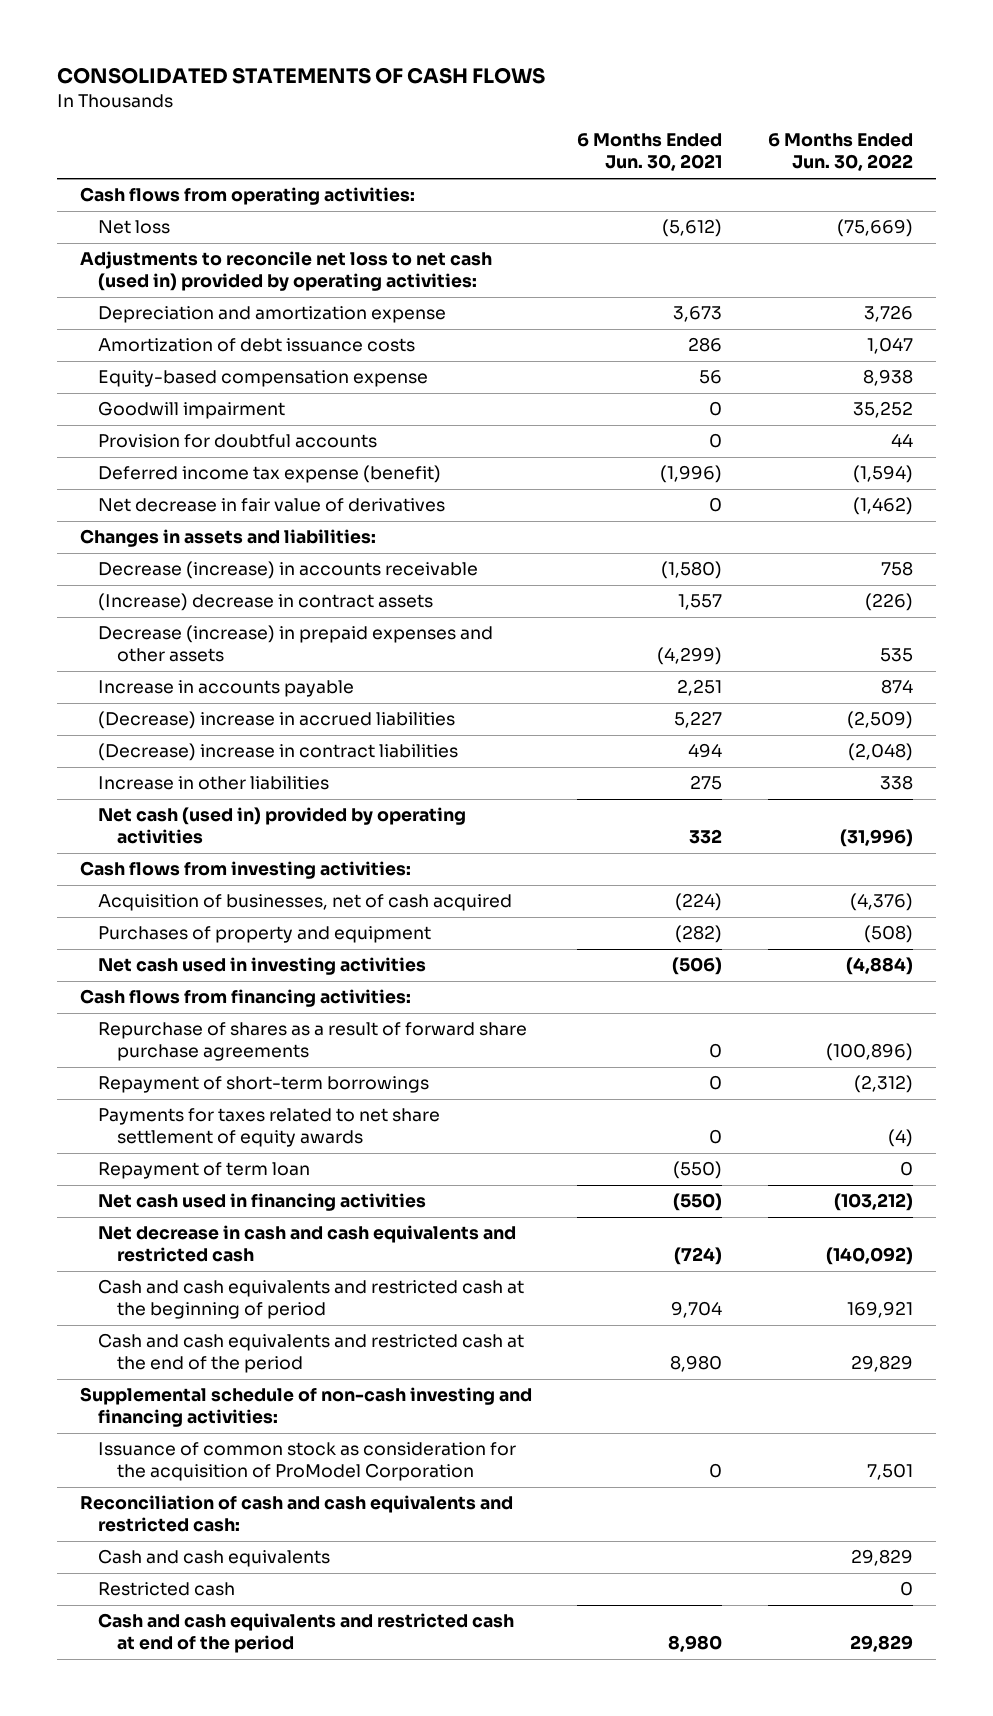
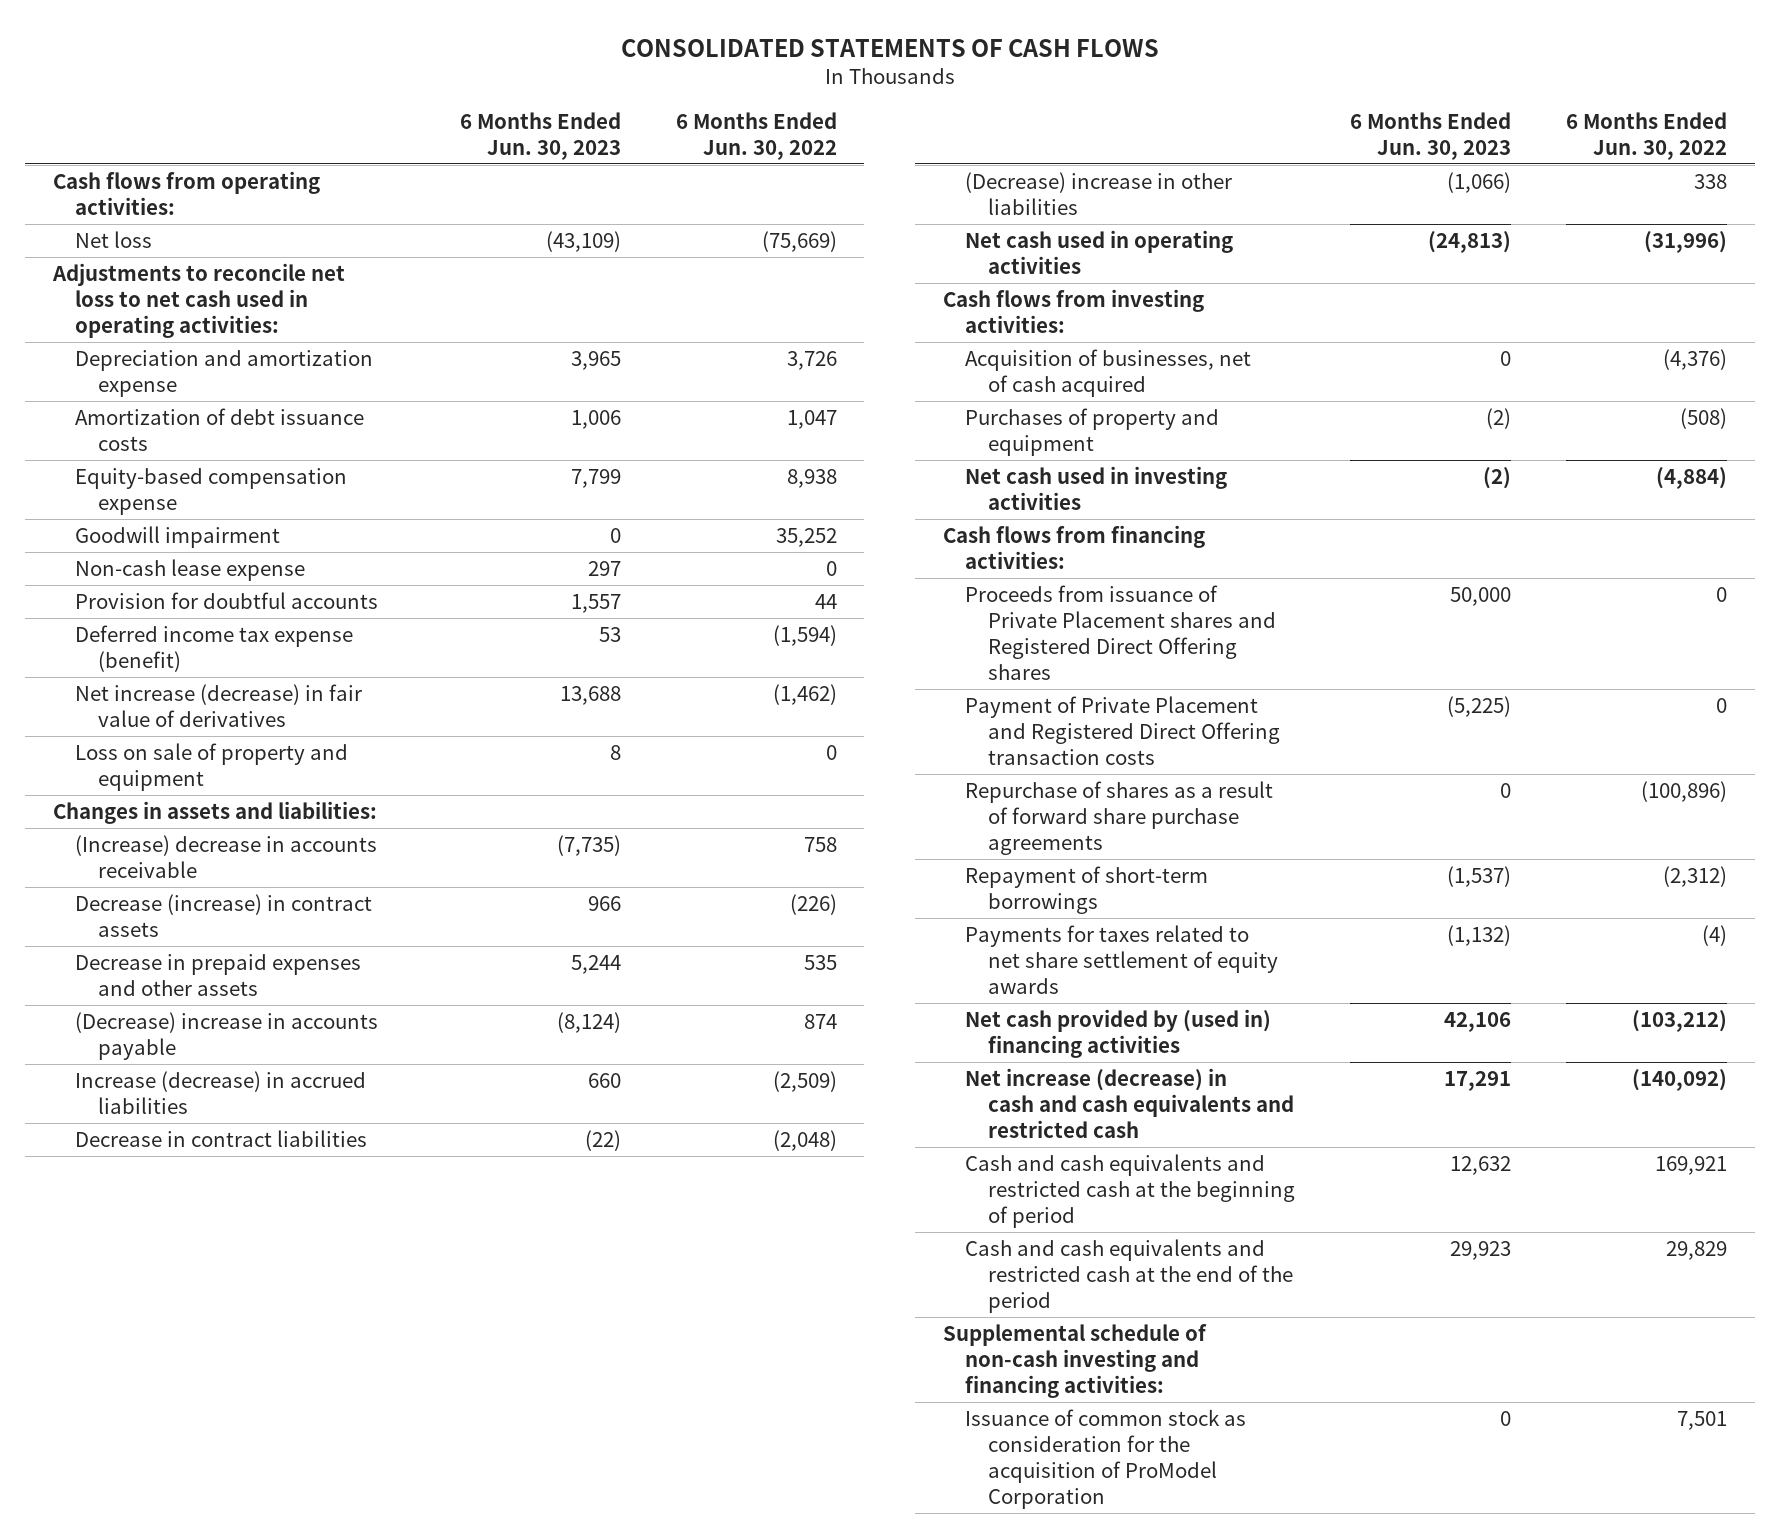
[577,133,723,172] 6 Months Ended Jun. 30, 2021 -> none
none -> [459,111,621,160] 6 Months Ended Jun. 30, 2023
[79,251,492,292] Adjustments to reconcile net loss to net cash (used in) provided by operating activities: -> [51,262,345,338] Adjustments to reconcile net loss to net cash used in operating activities:
none -> [75,558,306,581] Non-cash lease expense
[98,498,446,513] Net decrease in fair value of derivatives -> [75,683,363,727] Net increase (decrease) in fair value of derivatives
none -> [75,742,349,791] Loss on sale of property and equipment
[98,561,479,580] Decrease (increase) in accounts receivable -> [75,834,378,878] (Increase) decrease in accounts receivable
[98,593,434,612] (Increase) decrease in contract assets -> [75,893,373,937] Decrease (increase) in contract assets
[98,625,494,663] Decrease (increase) in prepaid expenses and other assets -> [75,953,362,996] Decrease in prepaid expenses and other assets
[98,680,355,698] Increase in accounts payable -> [75,1011,379,1060] (Decrease) increase in accounts payable
[98,711,456,730] (Decrease) increase in accrued liabilities -> [75,1070,367,1114] Increase (decrease) in accrued liabilities
[98,743,459,762] (Decrease) increase in contract liabilities -> [75,1129,368,1147] Decrease in contract liabilities
[98,776,330,791] Increase in other liabilities -> [965,171,1233,215] (Decrease) increase in other liabilities
[98,807,467,845] Net cash (used in) provided by operating activities -> [965,229,1234,274] Net cash used in operating activities
none -> [965,584,1276,680] Proceeds from issuance of Private Placement shares and Registered Direct Offering shares
none -> [965,695,1280,765] Payment of Private Placement and Registered Direct Offering transaction costs
[98,1162,311,1180] Repayment of term loan -> none
[98,1193,427,1212] Net cash used in financing activities -> [965,1008,1272,1058] Net cash provided by (used in) financing activities
[98,1225,517,1263] Net decrease in cash and cash equivalents and restricted cash -> [965,1067,1294,1138] Net increase (decrease) in cash and cash equivalents and restricted cash
[79,1495,513,1533] Reconciliation of cash and cash equivalents and restricted cash: -> none
[98,1549,331,1568] Cash and cash equivalents -> none
[98,1582,236,1597] Restricted cash -> none
[98,1613,515,1654] Cash and cash equivalents and restricted cash at end of the period -> none

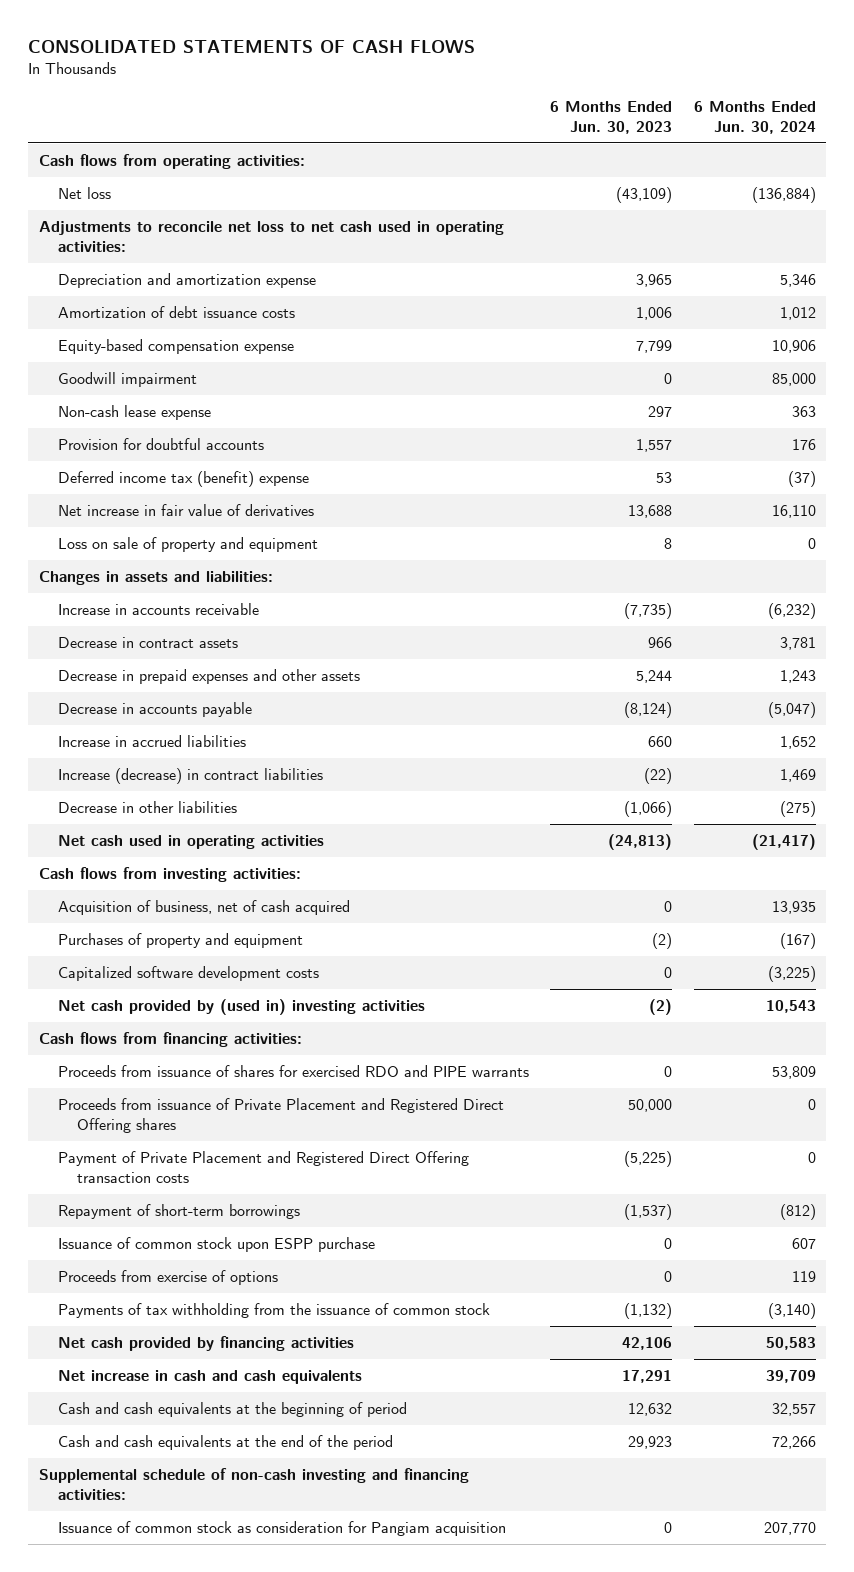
[675,111,837,160] 6 Months Ended Jun. 30, 2022 -> none
none -> [693,100,816,135] 6 Months Ended Jun. 30, 2024
[75,624,354,672] Deferred income tax expense (benefit) -> [58,470,310,487] Deferred income tax (benefit) expense
[75,683,363,727] Net increase (decrease) in fair value of derivatives -> [58,503,315,516] Net increase in fair value of derivatives
[75,834,378,878] (Increase) decrease in accounts receivable -> [58,602,260,615] Increase in accounts receivable
[75,893,373,937] Decrease (increase) in contract assets -> [58,636,239,648] Decrease in contract assets
[75,1011,379,1060] (Decrease) increase in accounts payable -> [58,701,253,717] Decrease in accounts payable
[75,1070,367,1114] Increase (decrease) in accrued liabilities -> [58,734,247,747] Increase in accrued liabilities
[75,1129,368,1147] Decrease in contract liabilities -> [58,767,324,784] Increase (decrease) in contract liabilities
[965,171,1233,215] (Decrease) increase in other liabilities -> [58,800,238,813] Decrease in other liabilities
[965,348,1252,397] Acquisition of businesses, net of cash acquired -> [58,899,351,915] Acquisition of business, net of cash acquired
none -> [58,965,320,981] Capitalized software development costs
[965,465,1228,510] Net cash used in investing activities -> [58,998,426,1015] Net cash provided by (used in) investing activities
none -> [58,1064,530,1077] Proceeds from issuance of shares for exercised RDO and PIPE warrants
[965,584,1276,680] Proceeds from issuance of Private Placement shares and Registered Direct Offering shares -> [58,1097,505,1134] Proceeds from issuance of Private Placement and Registered Direct Offering shares
[965,780,1274,855] Repurchase of shares as a result of forward share purchase agreements -> none
none -> [58,1236,376,1252] Issuance of common stock upon ESPP purchase
none -> [58,1269,279,1285] Proceeds from exercise of options
[965,924,1278,994] Payments for taxes related to net share settlement of equity awards -> [58,1302,491,1318] Payments of tax withholding from the issuance of common stock
[965,1008,1272,1058] Net cash provided by (used in) financing activities -> [58,1335,355,1351] Net cash provided by financing activities
[965,1067,1294,1138] Net increase (decrease) in cash and cash equivalents and restricted cash -> [58,1369,363,1384] Net increase in cash and cash equivalents
[965,1153,1295,1228] Cash and cash equivalents and restricted cash at the beginning of period -> [58,1401,408,1417] Cash and cash equivalents at the beginning of period
[965,1238,1293,1313] Cash and cash equivalents and restricted cash at the end of the period -> [58,1434,394,1450] Cash and cash equivalents at the end of the period
[965,1408,1247,1509] Issuance of common stock as consideration for the acquisition of ProModel Corporation -> [58,1520,507,1536] Issuance of common stock as consideration for Pangiam acquisition

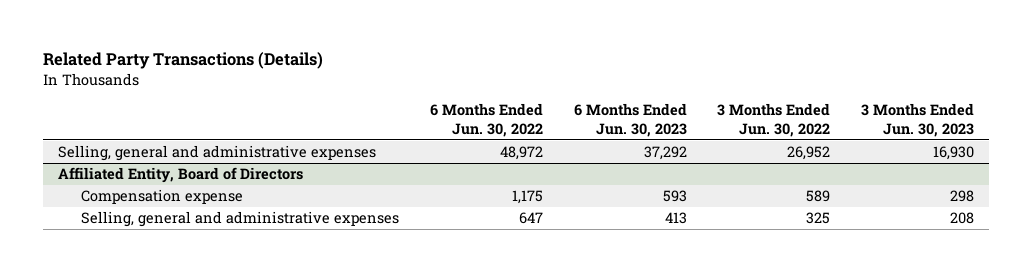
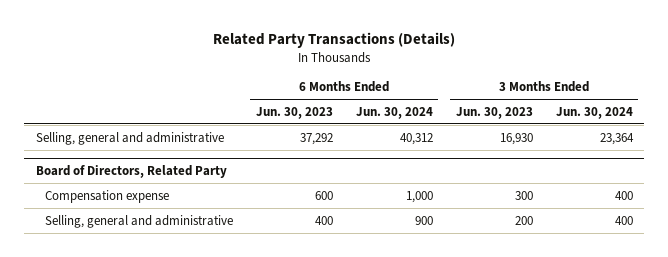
[429,103,543,137] 6 Months Ended Jun. 30, 2022 -> none
[717,103,831,137] 3 Months Ended Jun. 30, 2022 -> none
none -> [355,106,433,119] Jun. 30, 2024
none -> [555,106,633,119] Jun. 30, 2024
[57,167,303,184] Affiliated Entity, Board of Directors -> none
[57,145,376,162] Selling, general and administrative expenses -> [35,131,224,145] Selling, general and administrative
none -> [35,164,227,178] Board of Directors, Related Party
[662,190,687,203] 593 -> [314,190,333,200] 600
[949,190,974,203] 298 -> [514,190,533,200] 300
[81,211,400,228] Selling, general and administrative expenses -> [44,214,233,228] Selling, general and administrative
[664,212,687,225] 413 -> [314,215,333,225] 400
[949,212,974,225] 208 -> [514,215,533,225] 200

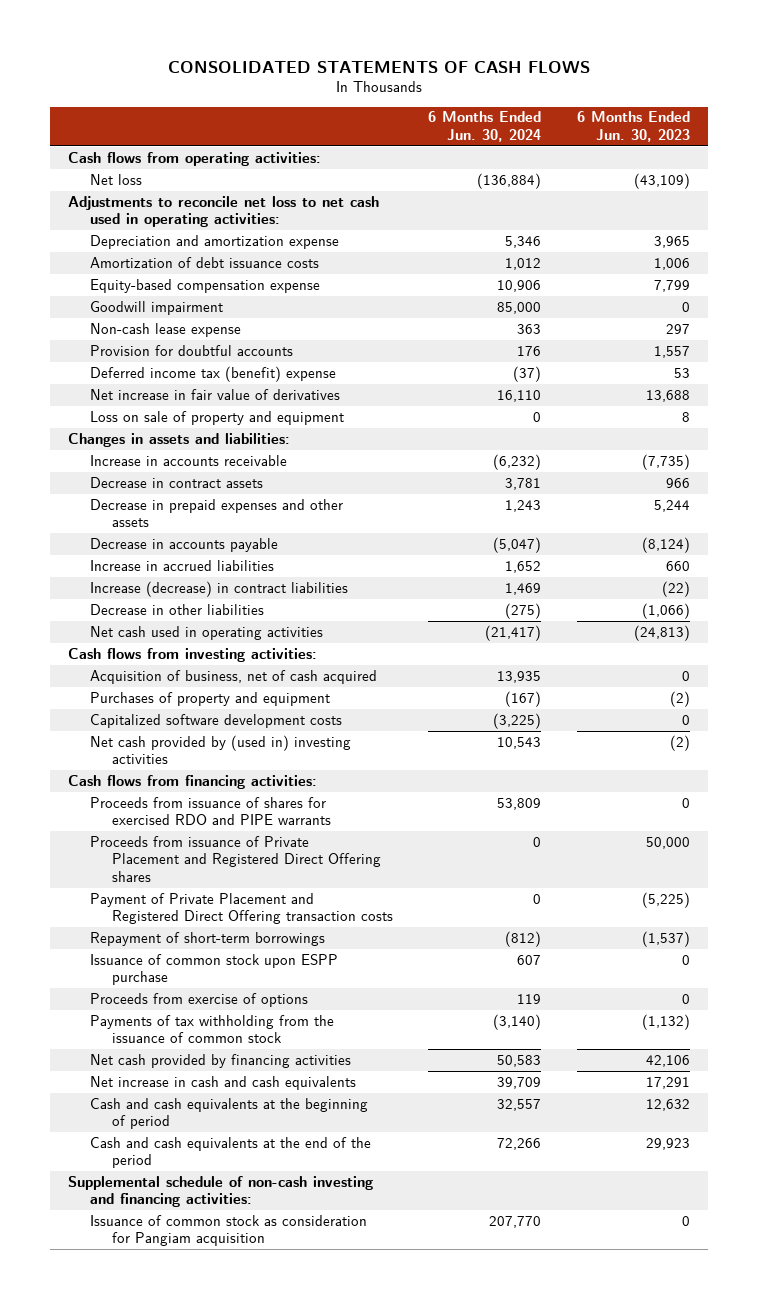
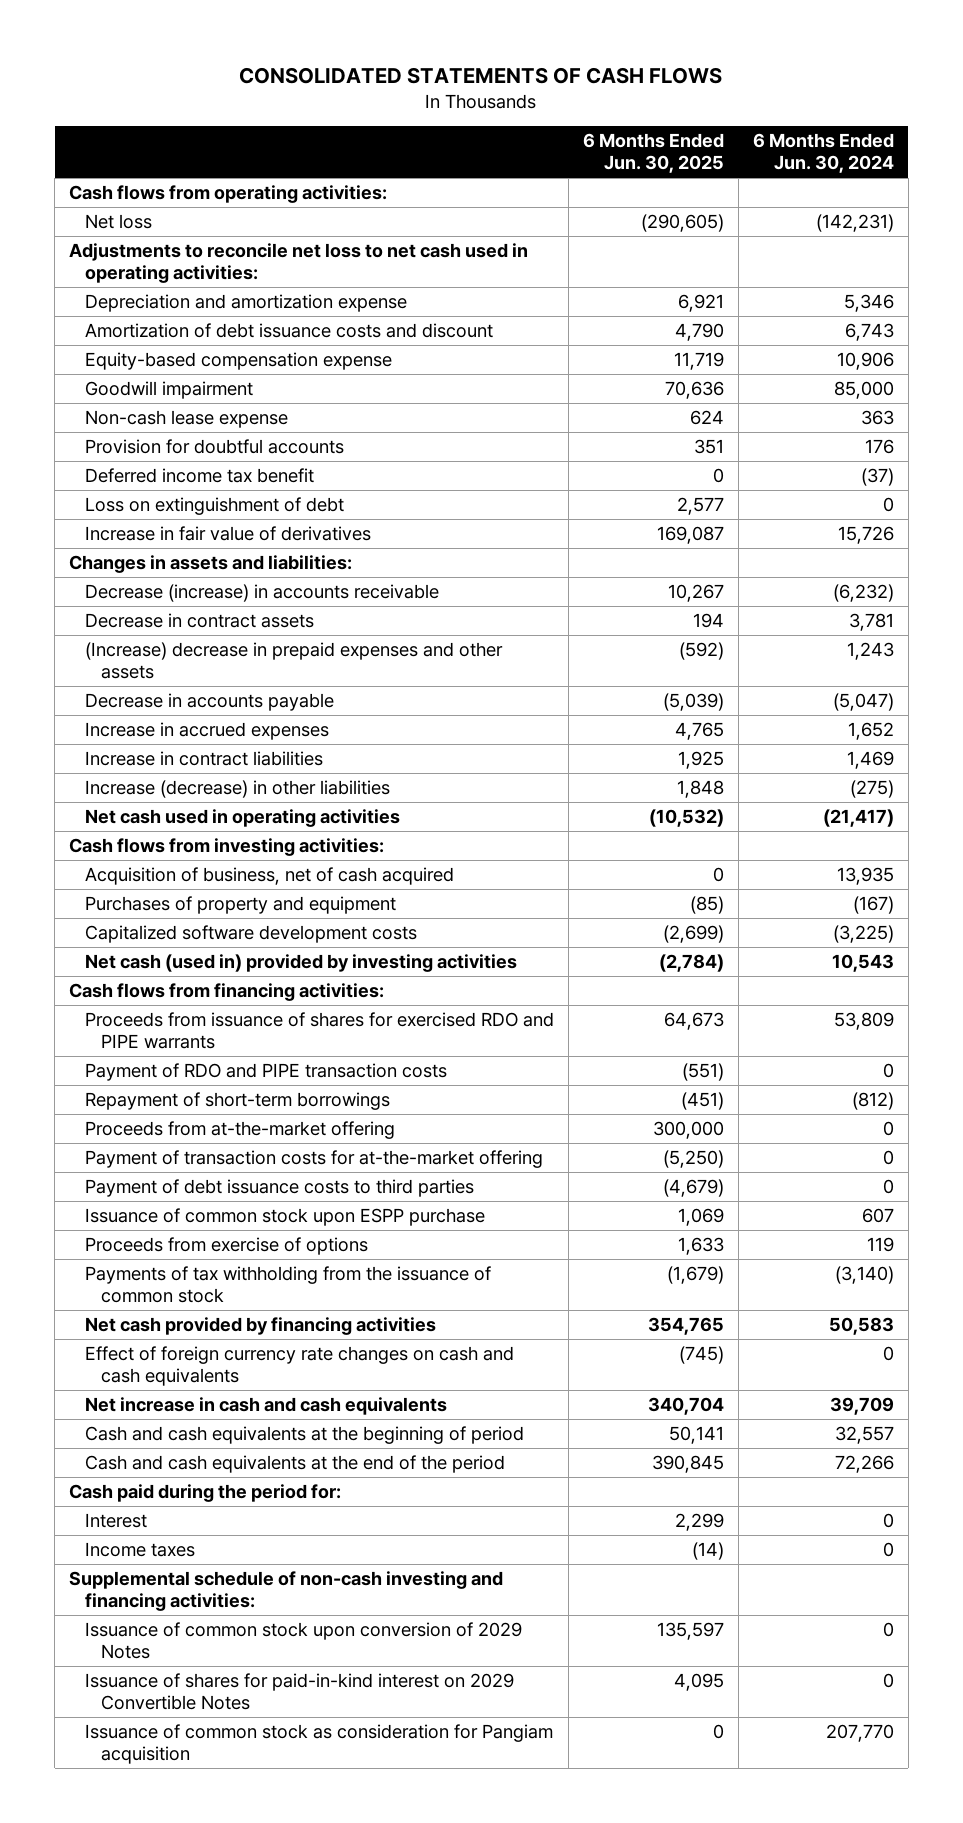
[576,111,690,142] 6 Months Ended Jun. 30, 2023 -> none
none -> [583,133,725,174] 6 Months Ended Jun. 30, 2025
[477,172,542,189] (136,884) -> [815,214,894,233] (142,231)
[89,256,319,268] Amortization of debt issuance costs -> [85,323,494,339] Amortization of debt issuance costs and discount
[505,257,542,270] 1,012 -> [844,323,894,342] 6,743
[89,410,344,425] Loss on sale of property and equipment -> none
[89,365,336,382] Deferred income tax (benefit) expense -> [85,468,315,484] Deferred income tax benefit
none -> [85,497,345,516] Loss on extinguishment of debt
[89,388,340,400] Net increase in fair value of derivatives -> [85,526,372,542] Increase in fair value of derivatives
[497,389,542,402] 16,110 -> [837,526,894,545] 15,726
[89,454,287,466] Increase in accounts receivable -> [85,584,440,603] Decrease (increase) in accounts receivable
[89,498,343,528] Decrease in prepaid expenses and other assets -> [85,642,504,680] (Increase) decrease in prepaid expenses and other assets
[89,559,274,571] Increase in accrued liabilities -> [85,722,330,741] Increase in accrued expenses
[89,580,348,597] Increase (decrease) in contract liabilities -> [85,751,324,767] Increase in contract liabilities
[89,603,264,615] Decrease in other liabilities -> [85,780,391,799] Increase (decrease) in other liabilities
[89,734,351,765] Net cash provided by (used in) investing activities -> [85,954,518,973] Net cash (used in) provided by investing activities
[89,835,381,882] Proceeds from issuance of Private Placement and Registered Direct Offering shares -> none
[89,892,393,925] Payment of Private Placement and Registered Direct Offering transaction costs -> [85,1063,448,1082] Payment of RDO and PIPE transaction costs
none -> [85,1121,396,1140] Proceeds from at-the-market offering
none -> [85,1150,544,1169] Payment of transaction costs for at-the-market offering
none -> [85,1179,475,1198] Payment of debt issuance costs to third parties
none -> [85,1346,515,1387] Effect of foreign currency rate changes on cash and cash equivalents
none -> [69,1484,342,1503] Cash paid during the period for:
none -> [85,1513,148,1529] Interest
none -> [85,1542,196,1558] Income taxes
none -> [85,1622,523,1660] Issuance of common stock upon conversion of 2029 Notes
none -> [85,1673,515,1711] Issuance of shares for paid-in-kind interest on 2029 Convertible Notes

